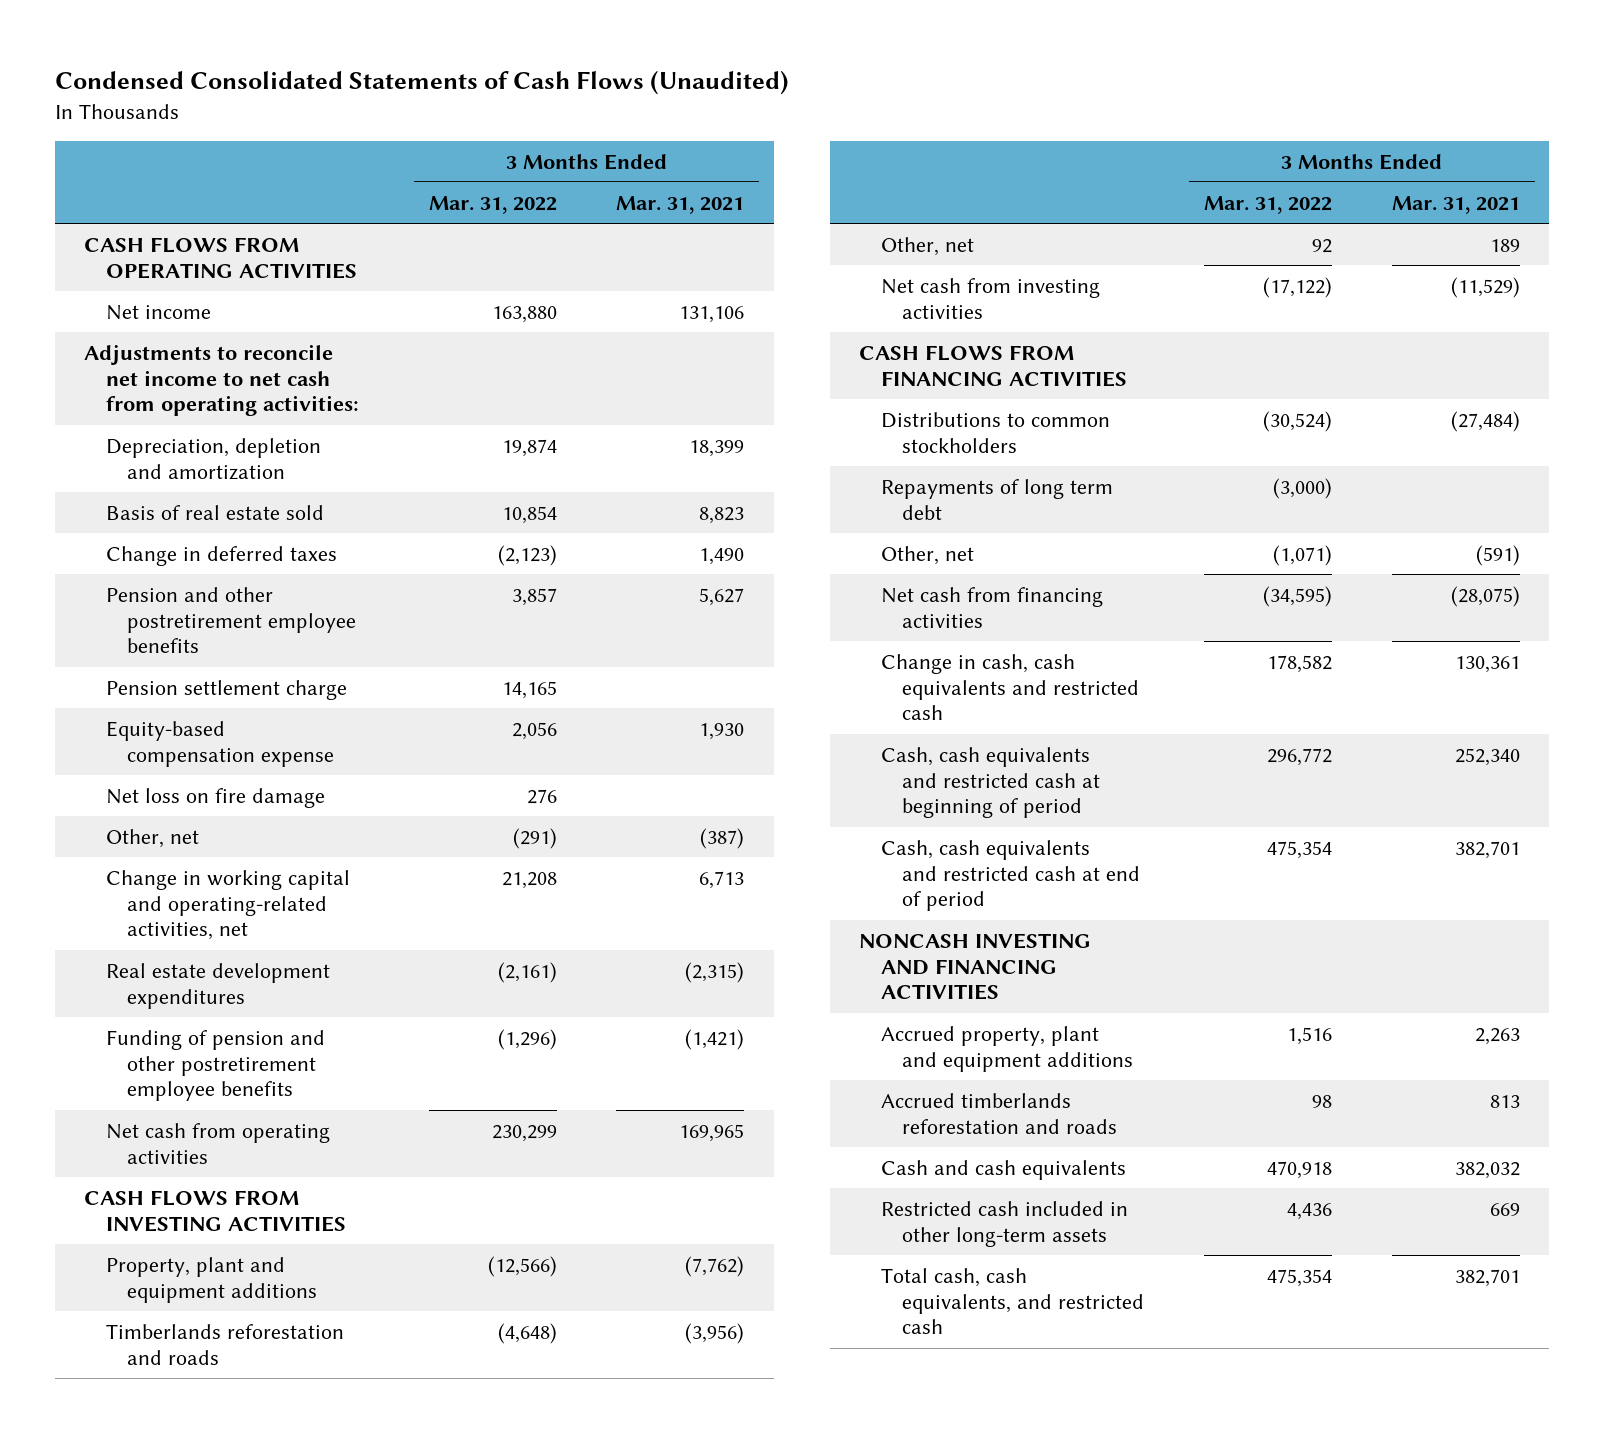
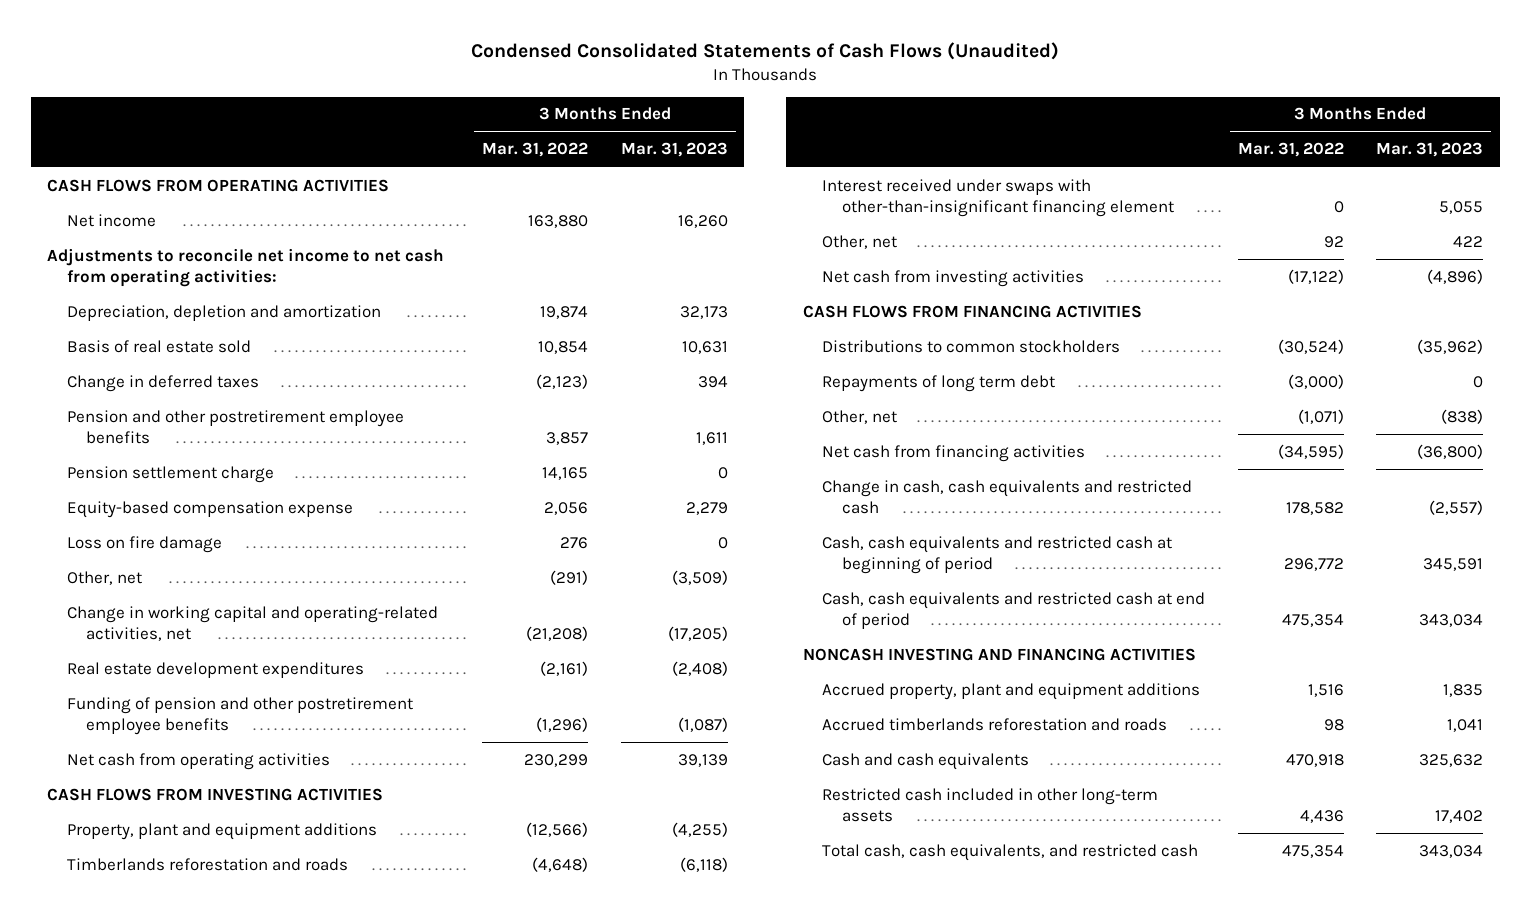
[616,195,745,214] Mar. 31, 2021 -> none
none -> [620,142,728,158] Mar. 31, 2023
[105,787,325,808] Net loss on fire damage -> [66,535,222,553] Loss on fire damage
[501,871,557,889] 21,208 -> [526,626,589,642] (21,208)
none -> [822,178,1174,218] Interest received under swaps with other-than-insignificant financing element

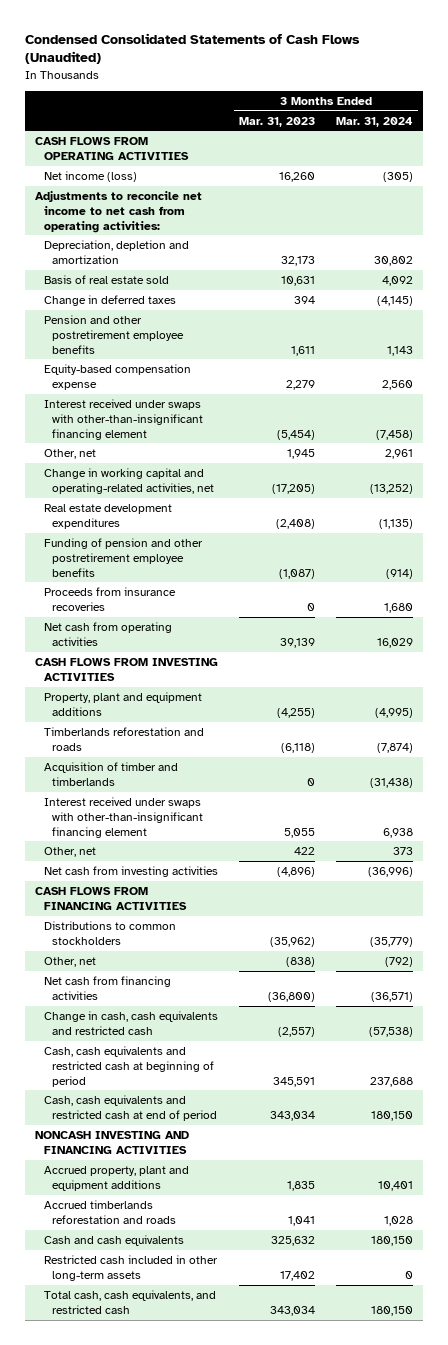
[482,142,589,158] Mar. 31, 2022 -> none
none -> [335,116,413,127] Mar. 31, 2024
[66,213,156,227] Net income -> [43,170,137,182] Net income (loss)
[66,465,274,483] Pension settlement charge -> none
[66,535,222,553] Loss on fire damage -> none
none -> [43,398,204,440] Interest received under swaps with other-than-insignificant financing element
[671,569,728,585] (3,509) -> [286,448,315,459] 1,945
none -> [43,586,176,611] Proceeds from insurance recoveries
none -> [43,761,178,786] Acquisition of timber and timberlands
[822,374,1056,392] Repayments of long term debt -> none

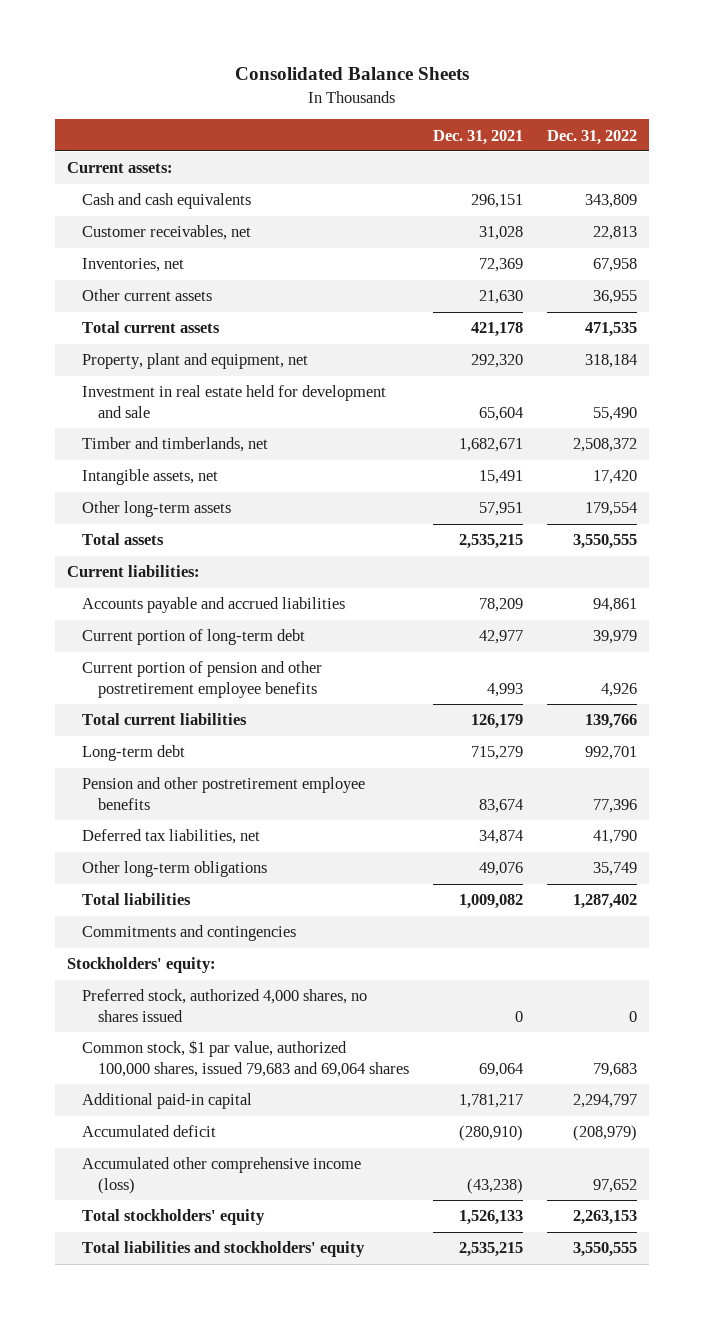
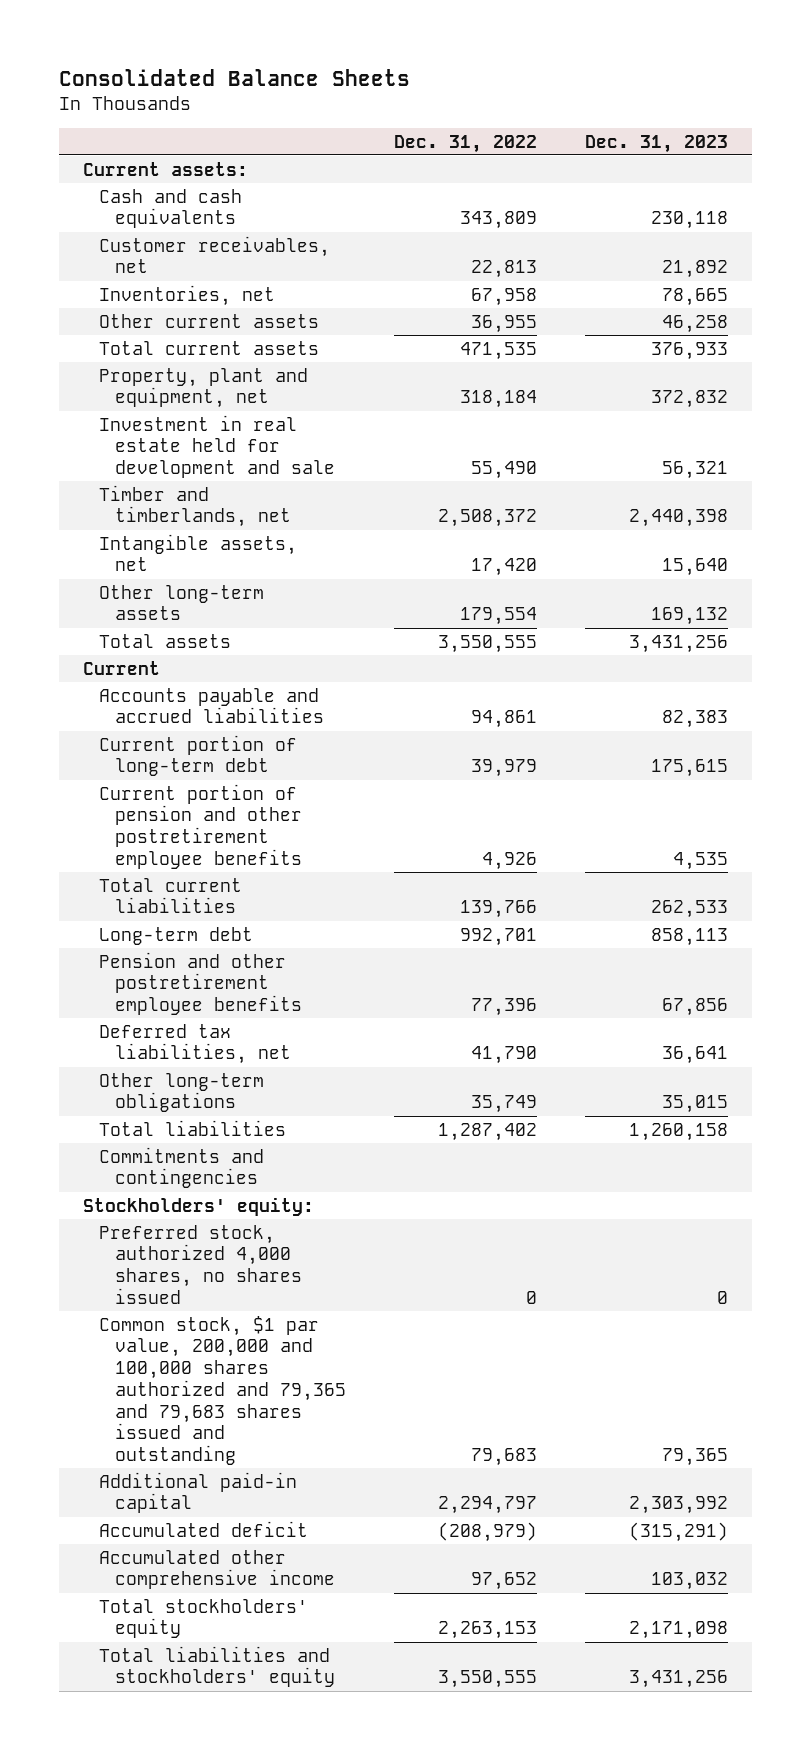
[432,129,523,145] Dec. 31, 2021 -> none
none -> [585,134,729,153] Dec. 31, 2023
[66,565,200,578] Current liabilities: -> [82,660,160,675] Current
[82,1040,409,1077] Common stock, $1 par value, authorized 100,000 shares, issued 79,683 and 69,064 shares -> [98,1315,347,1465] Common stock, $1 par value, 200,000 and 100,000 shares authorized and 79,365 and 79,683 shares issued and outstanding
[82,1157,362,1194] Accumulated other comprehensive income (loss) -> [98,1549,336,1590] Accumulated other comprehensive income

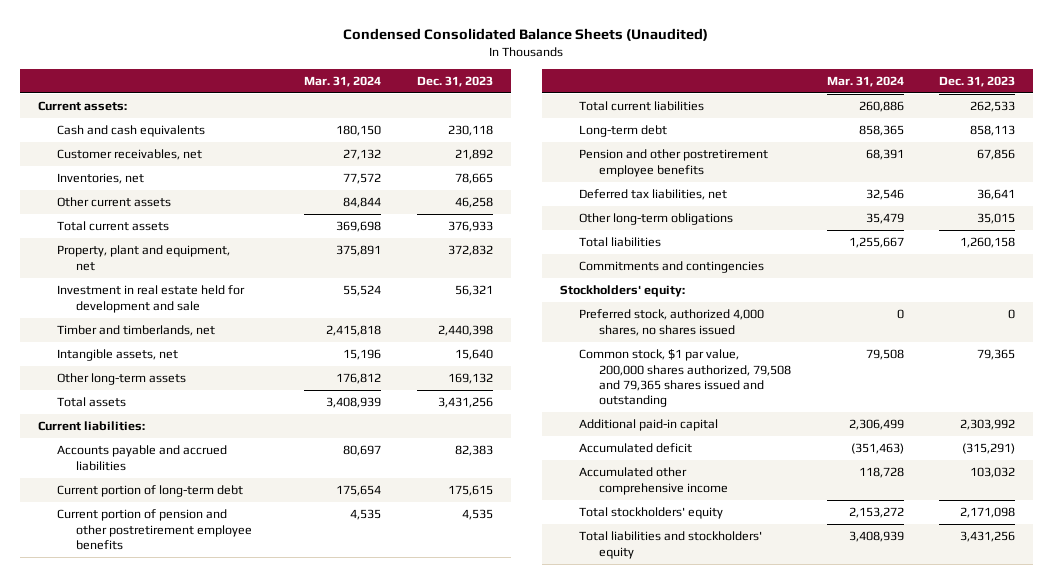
[58,69,410,87] Consolidated Balance Sheets -> [343,28,709,42] Condensed Consolidated Balance Sheets (Unaudited)
[394,134,538,153] Dec. 31, 2022 -> none
none -> [303,75,381,87] Mar. 31, 2024
[82,660,160,675] Current -> [37,421,145,432] Current liabilities:
[98,1315,347,1465] Common stock, $1 par value, 200,000 and 100,000 shares authorized and 79,365 and 79,683 shares issued and outstanding -> [579,349,791,408] Common stock, $1 par value, 200,000 shares authorized, 79,508 and 79,365 shares issued and outstanding

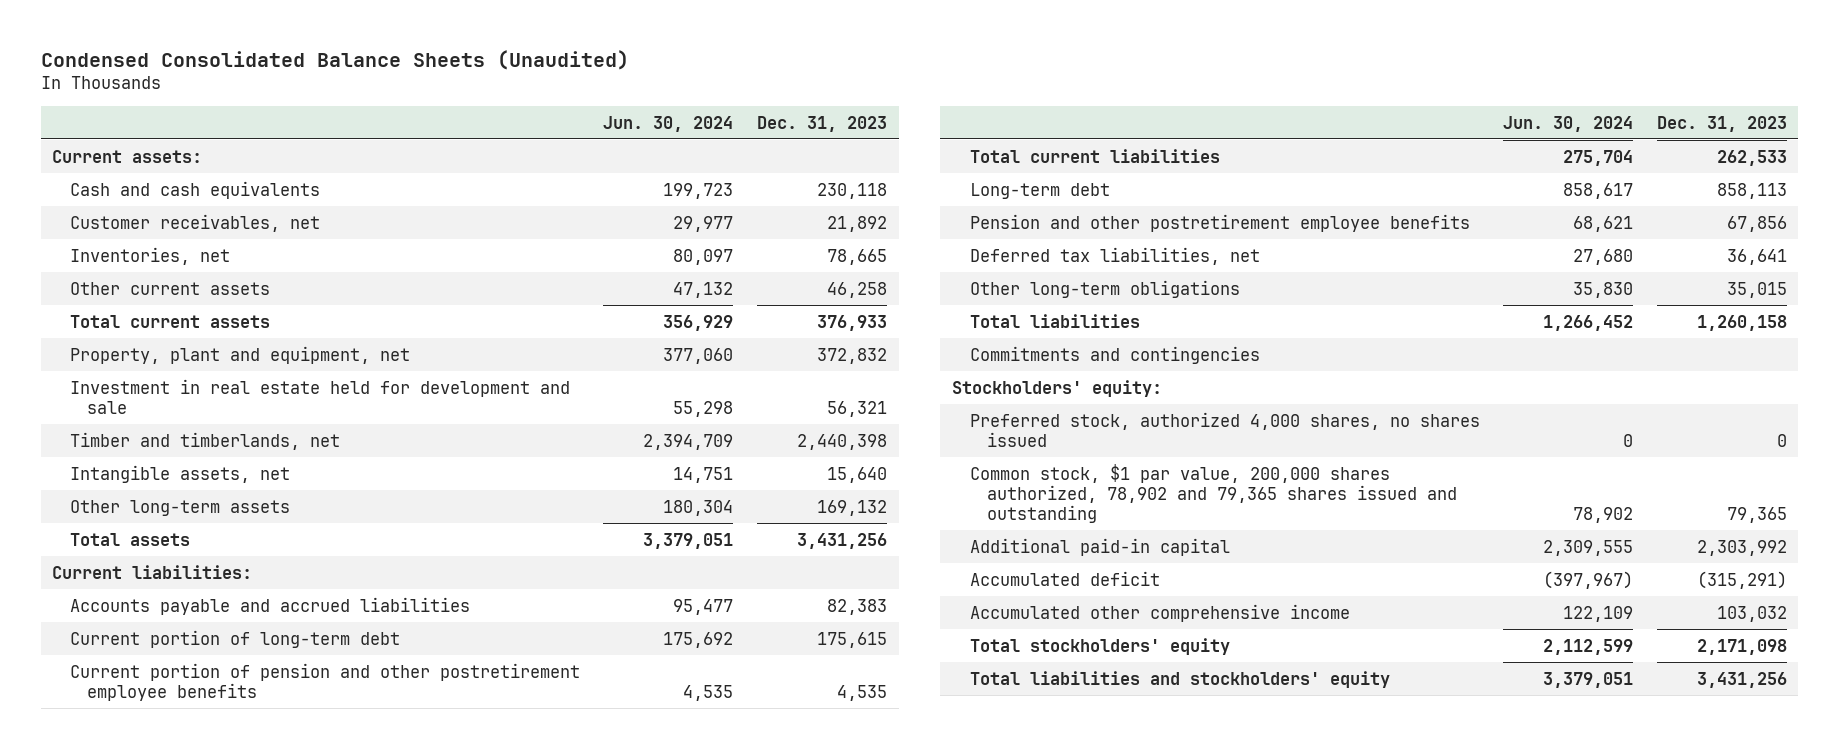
[303,75,381,87] Mar. 31, 2024 -> none
none -> [603,115,734,132] Jun. 30, 2024
[579,349,791,408] Common stock, $1 par value, 200,000 shares authorized, 79,508 and 79,365 shares issued and outstanding -> [969,463,1458,523] Common stock, $1 par value, 200,000 shares authorized, 78,902 and 79,365 shares issued and outstanding

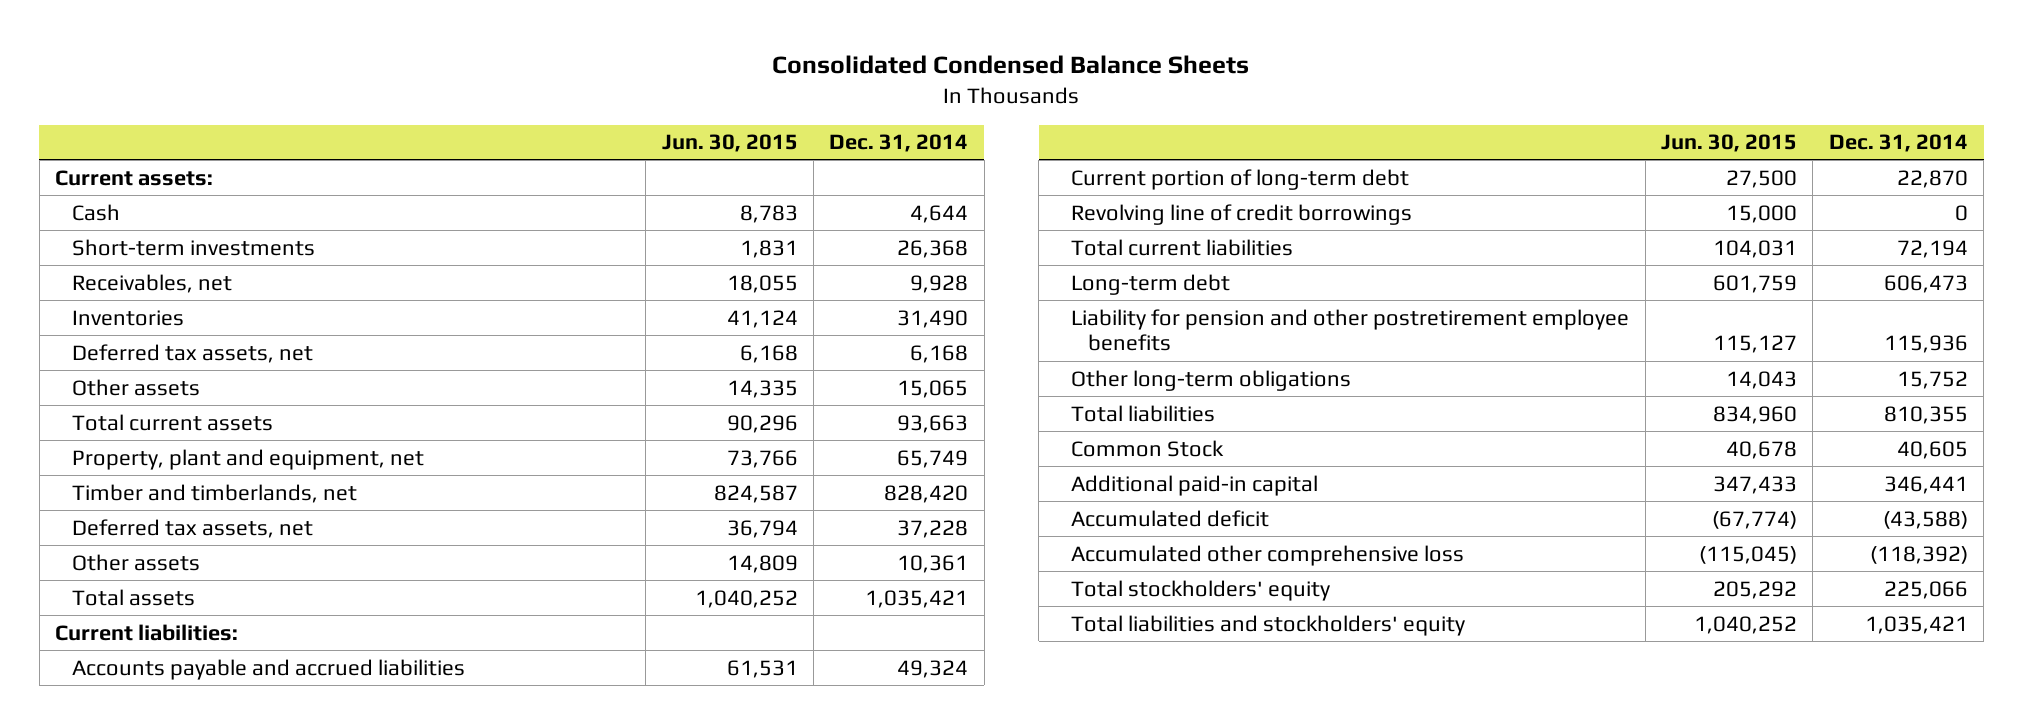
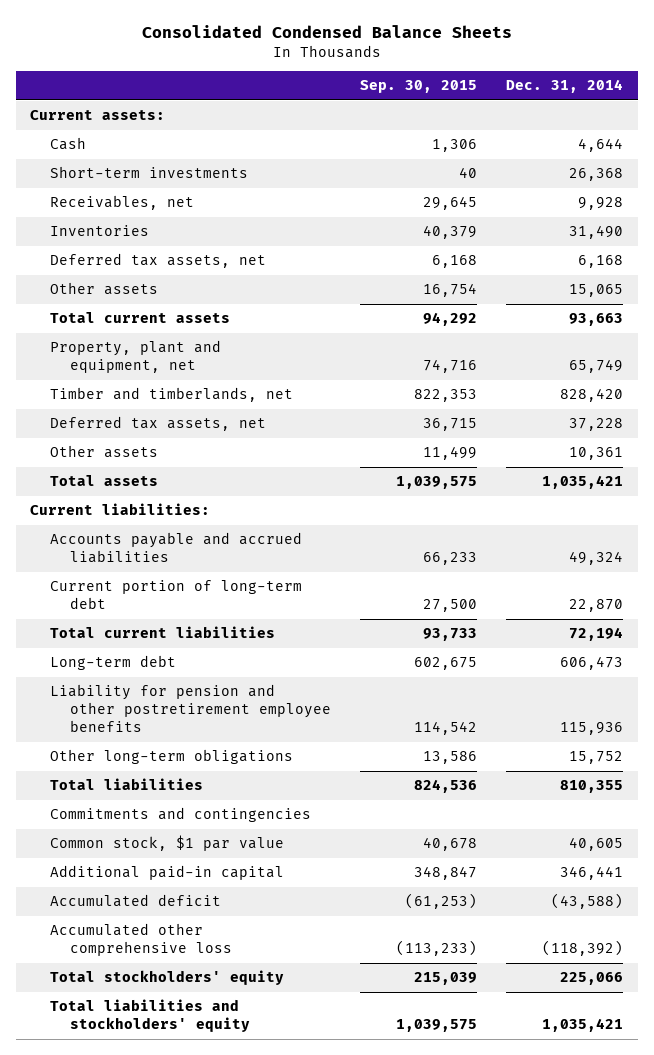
[661,134,798,153] Jun. 30, 2015 -> none
none -> [360,80,478,94] Sep. 30, 2015
[1071,203,1413,225] Revolving line of credit borrowings -> none
none -> [50,807,312,823] Commitments and contingencies
[1071,439,1225,457] Common Stock -> [50,835,285,852] Common stock, $1 par value

